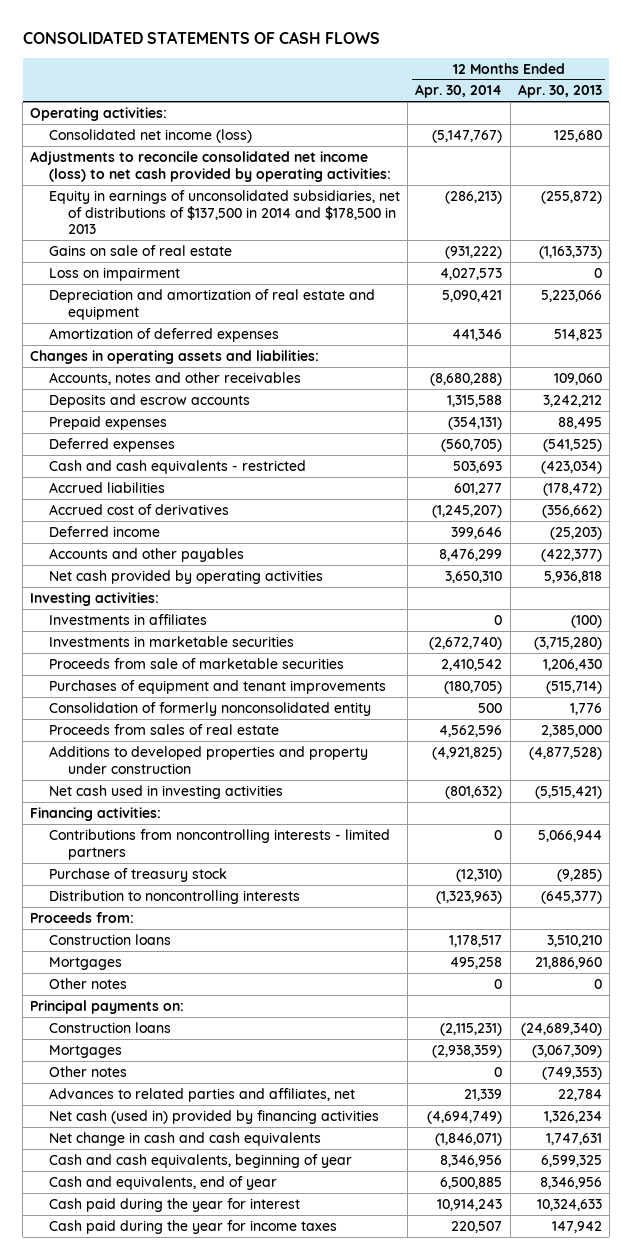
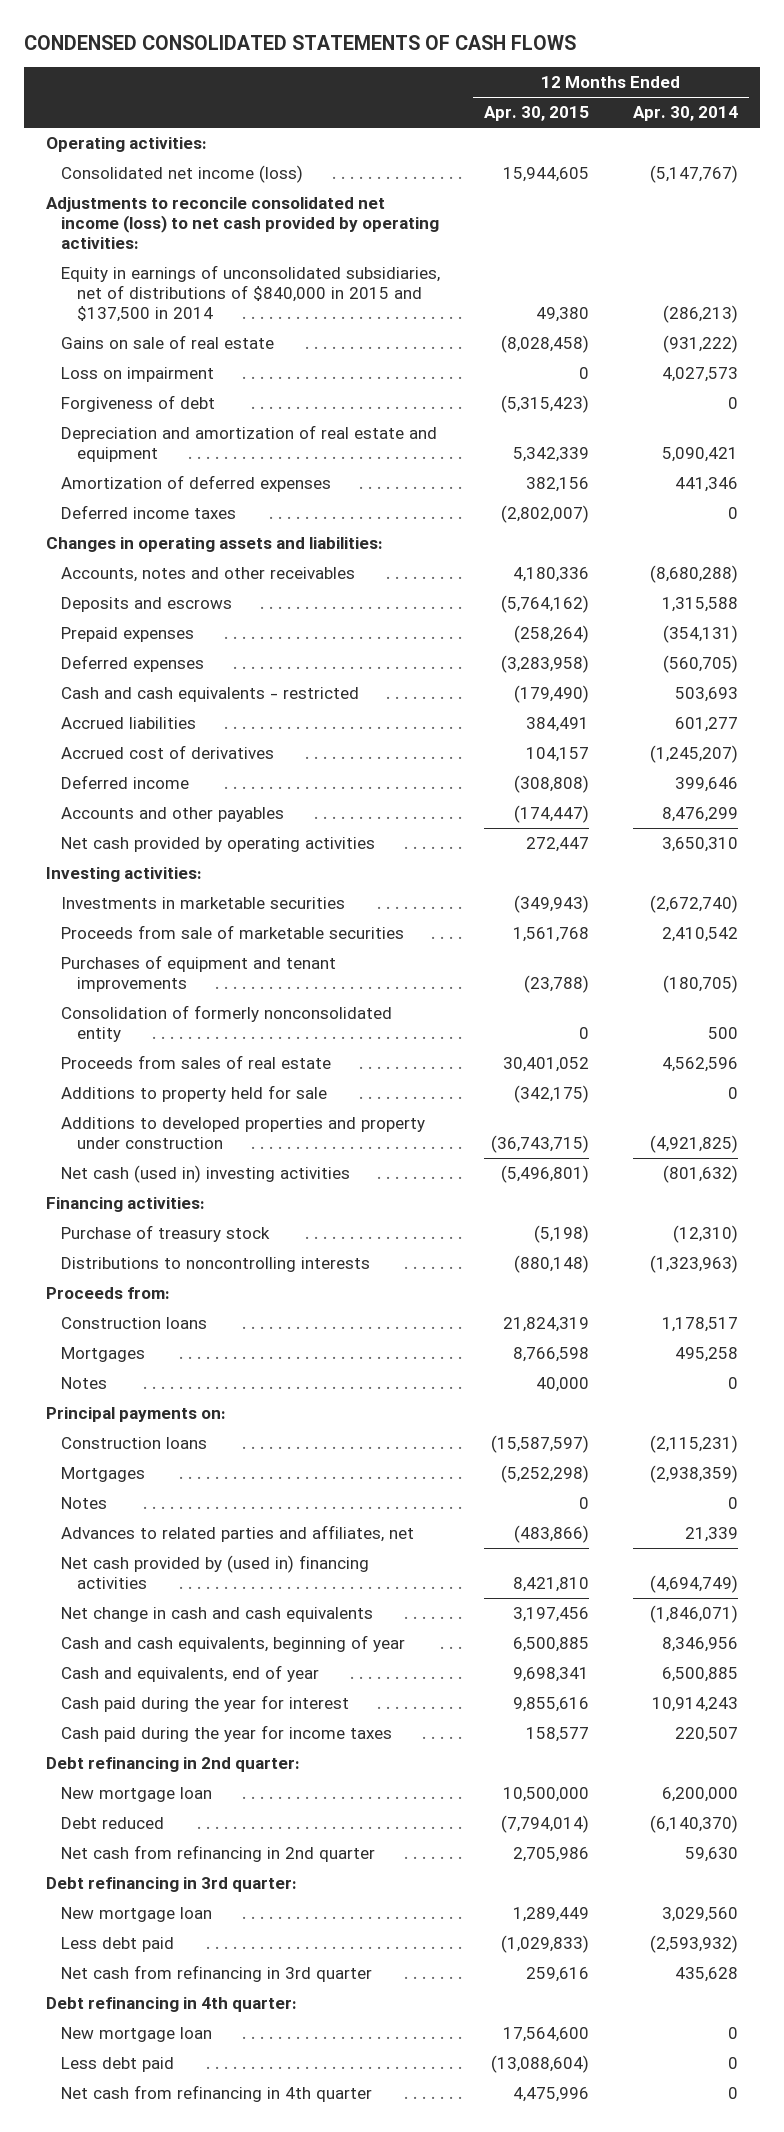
[22,31,380,45] CONSOLIDATED STATEMENTS OF CASH FLOWS -> [24,35,577,51] CONDENSED CONSOLIDATED STATEMENTS OF CASH FLOWS
[517,84,602,99] Apr. 30, 2013 -> none
none -> [484,106,590,122] Apr. 30, 2015
[49,189,401,235] Equity in earnings of unconsolidated subsidiaries, net of distributions of $137,500 in 2014 and $178,500 in 2013 -> [61,264,441,322] Equity in earnings of unconsolidated subsidiaries, net of distributions of $840,000 in 2015 and $137,500 in 2014
none -> [61,394,216,412] Forgiveness of debt
none -> [61,504,237,519] Deferred income taxes
[49,393,251,408] Deposits and escrow accounts -> [61,596,233,612] Deposits and escrows
[49,613,208,625] Investments in affiliates -> none
none -> [61,1084,328,1102] Additions to property held for sale
[49,784,284,799] Net cash used in investing activities -> [61,1164,351,1183] Net cash (used in) investing activities
[49,828,391,860] Contributions from noncontrolling interests - limited partners -> none
[49,889,301,904] Distribution to noncontrolling interests -> [61,1256,371,1272] Distributions to noncontrolling interests
[49,977,128,989] Other notes -> [61,1376,108,1389] Notes
[49,1065,128,1077] Other notes -> [61,1496,108,1509] Notes
[49,1109,380,1124] Net cash (used in) provided by financing activities -> [61,1554,370,1589] Net cash provided by (used in) financing activities
none -> [46,1756,301,1772] Debt refinancing in 2nd quarter:
none -> [61,1786,213,1802] New mortgage loan
none -> [61,1816,165,1829] Debt reduced
none -> [61,1844,376,1862] Net cash from refinancing in 2nd quarter
none -> [46,1876,298,1892] Debt refinancing in 3rd quarter:
none -> [61,1906,213,1922] New mortgage loan
none -> [61,1936,175,1952] Less debt paid
none -> [61,1964,373,1982] Net cash from refinancing in 3rd quarter
none -> [46,1996,298,2012] Debt refinancing in 4th quarter:
none -> [61,2026,213,2042] New mortgage loan
none -> [61,2056,175,2072] Less debt paid
none -> [61,2084,373,2102] Net cash from refinancing in 4th quarter

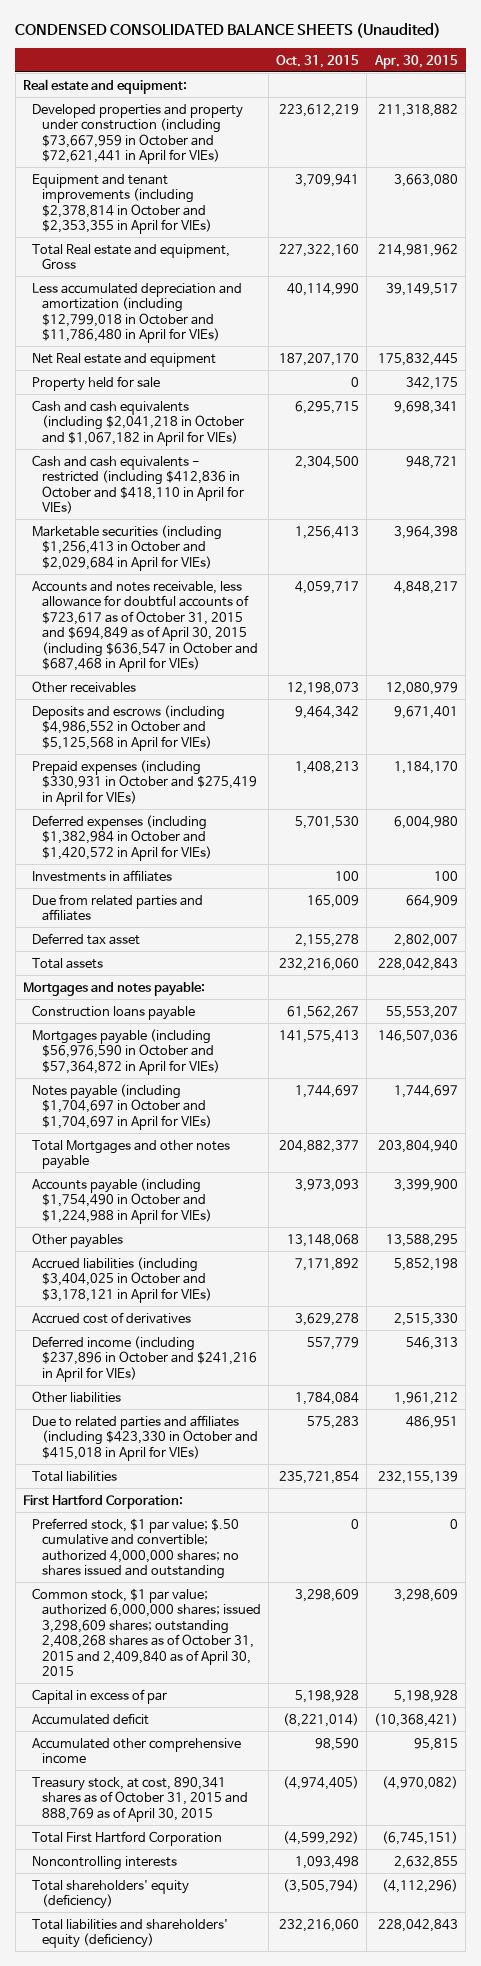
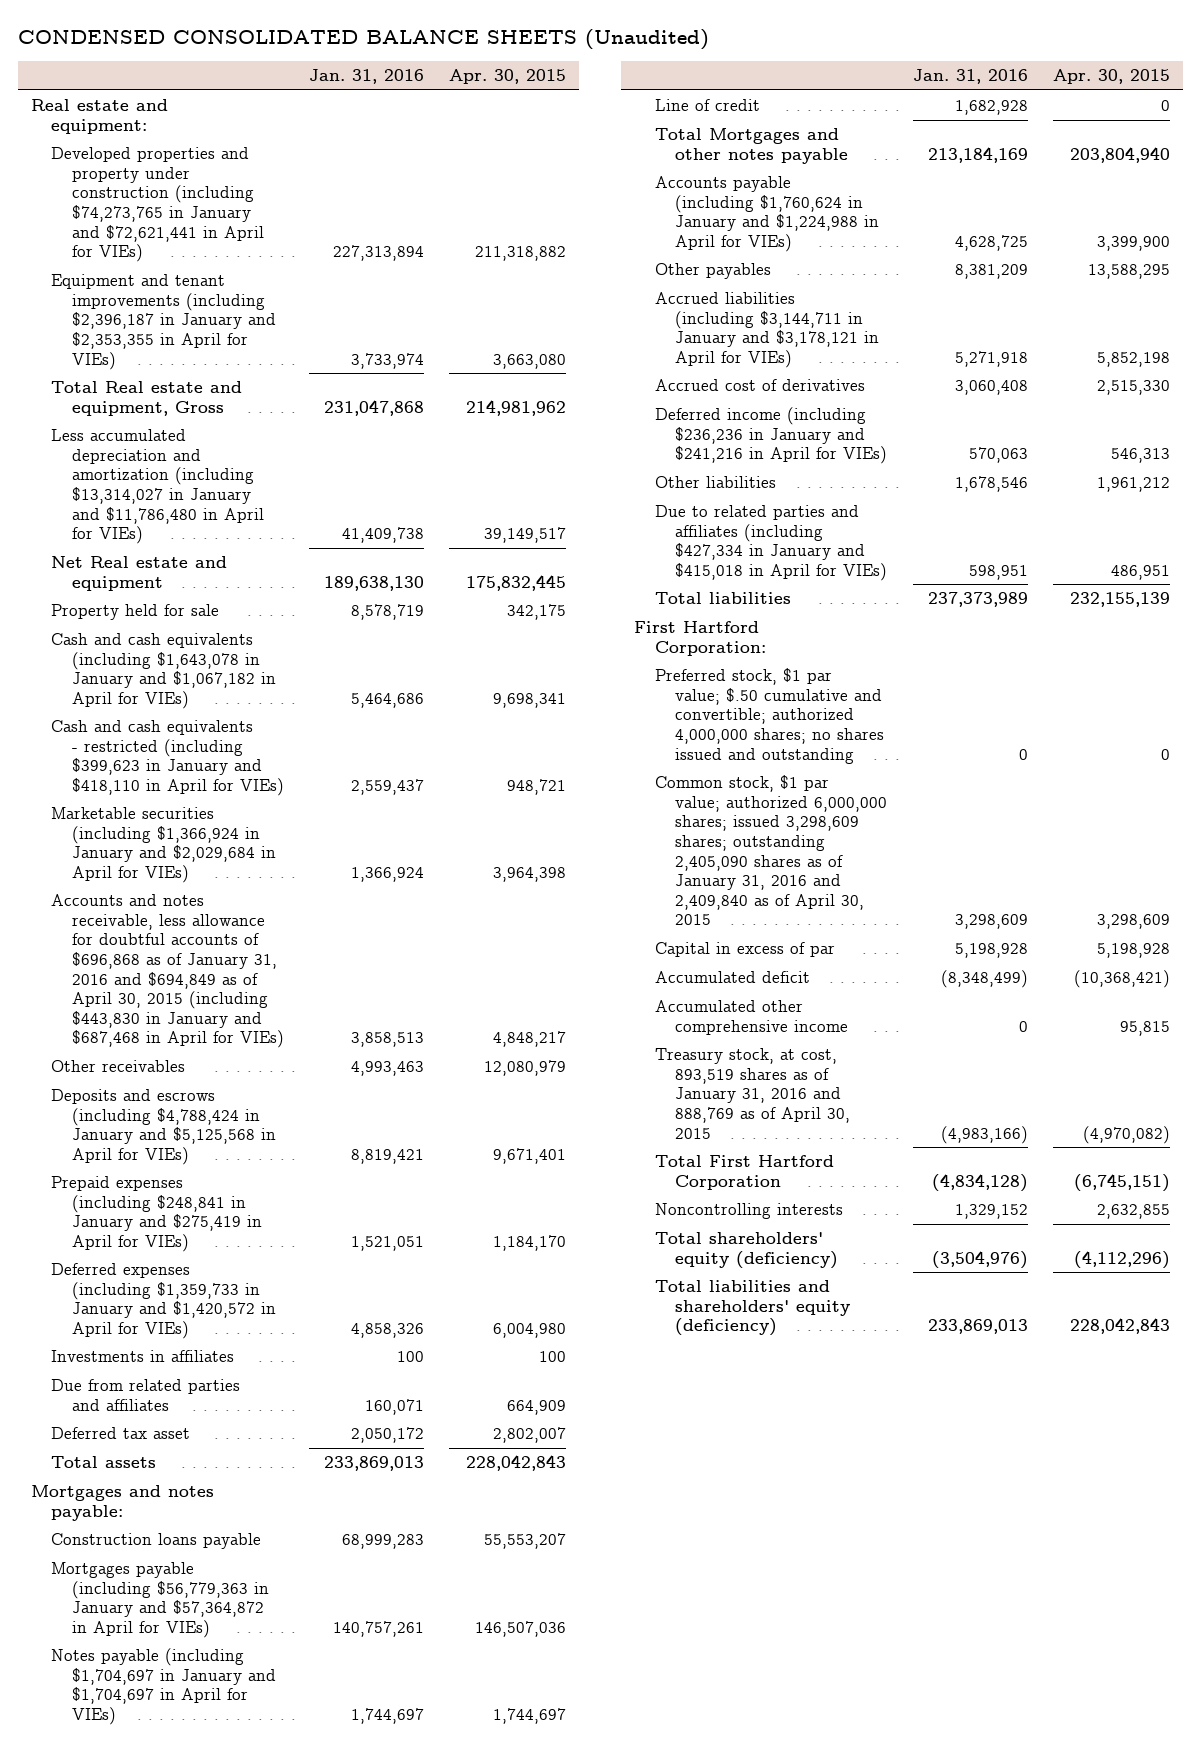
[276,54,360,68] Oct. 31, 2015 -> none
none -> [308,69,424,85] Jan. 31, 2016
[32,103,244,165] Developed properties and property under construction (including $73,667,959 in October and $72,621,441 in April for VIEs) -> [51,147,264,263] Developed properties and property under construction (including $74,273,765 in January and $72,621,441 in April for VIEs)
[32,173,213,235] Equipment and tenant improvements (including $2,378,814 in October and $2,353,355 in April for VIEs) -> [51,274,276,370] Equipment and tenant improvements (including $2,396,187 in January and $2,353,355 in April for VIEs)
[32,282,243,344] Less accumulated depreciation and amortization (including $12,799,018 in October and $11,786,480 in April for VIEs) -> [51,429,264,545] Less accumulated depreciation and amortization (including $13,314,027 in January and $11,786,480 in April for VIEs)
[32,399,245,446] Cash and cash equivalents (including $2,041,218 in October and $1,067,182 in April for VIEs) -> [51,633,276,710] Cash and cash equivalents (including $1,643,078 in January and $1,067,182 in April for VIEs)
[32,454,245,515] Cash and cash equivalents - restricted (including $412,836 in October and $418,110 in April for VIEs) -> [51,720,284,797] Cash and cash equivalents - restricted (including $399,623 in January and $418,110 in April for VIEs)
[32,524,223,571] Marketable securities (including $1,256,413 in October and $2,029,684 in April for VIEs) -> [51,807,276,884] Marketable securities (including $1,366,924 in January and $2,029,684 in April for VIEs)
[32,580,259,673] Accounts and notes receivable, less allowance for doubtful accounts of $723,617 as of October 31, 2015 and $694,849 as of April 30, 2015 (including $636,547 in October and $687,468 in April for VIEs) -> [51,894,284,1049] Accounts and notes receivable, less allowance for doubtful accounts of $696,868 as of January 31, 2016 and $694,849 as of April 30, 2015 (including $443,830 in January and $687,468 in April for VIEs)
[32,704,226,751] Deposits and escrows (including $4,986,552 in October and $5,125,568 in April for VIEs) -> [51,1089,276,1166] Deposits and escrows (including $4,788,424 in January and $5,125,568 in April for VIEs)
[32,759,258,806] Prepaid expenses (including $330,931 in October and $275,419 in April for VIEs) -> [51,1176,262,1253] Prepaid expenses (including $248,841 in January and $275,419 in April for VIEs)
[32,814,213,861] Deferred expenses (including $1,382,984 in October and $1,420,572 in April for VIEs) -> [51,1263,276,1340] Deferred expenses (including $1,359,733 in January and $1,420,572 in April for VIEs)
[32,1028,221,1075] Mortgages payable (including $56,976,590 in October and $57,364,872 in April for VIEs) -> [51,1562,269,1639] Mortgages payable (including $56,779,363 in January and $57,364,872 in April for VIEs)
[32,1083,213,1130] Notes payable (including $1,704,697 in October and $1,704,697 in April for VIEs) -> [51,1648,276,1726] Notes payable (including $1,704,697 in January and $1,704,697 in April for VIEs)
none -> [654,99,760,112] Line of credit
[32,1177,213,1224] Accounts payable (including $1,754,490 in October and $1,224,988 in April for VIEs) -> [654,176,880,253] Accounts payable (including $1,760,624 in January and $1,224,988 in April for VIEs)
[32,1256,213,1303] Accrued liabilities (including $3,404,025 in October and $3,178,121 in April for VIEs) -> [654,292,880,369] Accrued liabilities (including $3,144,711 in January and $3,178,121 in April for VIEs)
[32,1335,258,1382] Deferred income (including $237,896 in October and $241,216 in April for VIEs) -> [654,407,888,465] Deferred income (including $236,236 in January and $241,216 in April for VIEs)
[32,1414,259,1461] Due to related parties and affiliates (including $423,330 in October and $415,018 in April for VIEs) -> [654,505,888,582] Due to related parties and affiliates (including $427,334 in January and $415,018 in April for VIEs)
[32,1587,262,1677] Common stock, $1 par value; authorized 6,000,000 shares; issued 3,298,609 shares; outstanding 2,408,268 shares as of October 31, 2015 and 2,409,840 as of April 30, 2015 -> [654,775,888,926] Common stock, $1 par value; authorized 6,000,000 shares; issued 3,298,609 shares; outstanding 2,405,090 shares as of January 31, 2016 and 2,409,840 as of April 30, 2015
[32,1776,249,1822] Treasury stock, at cost, 890,341 shares as of October 31, 2015 and 888,769 as of April 30, 2015 -> [654,1048,851,1139] Treasury stock, at cost, 893,519 shares as of January 31, 2016 and 888,769 as of April 30, 2015

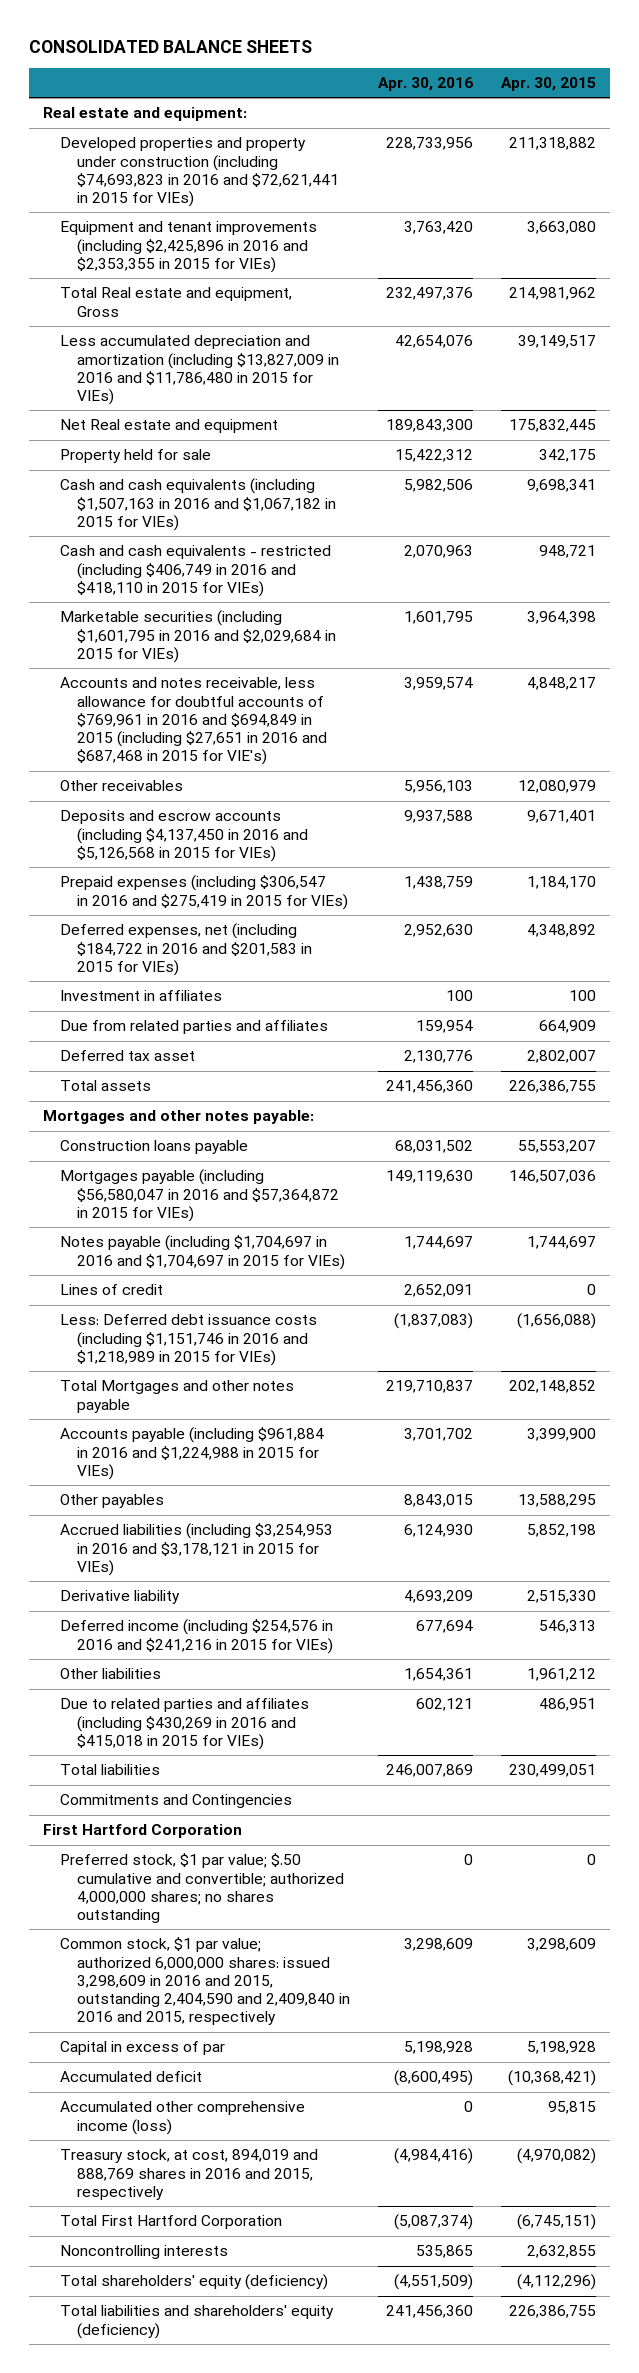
[17,29,709,51] CONDENSED CONSOLIDATED BALANCE SHEETS (Unaudited) -> [28,39,312,53] CONSOLIDATED BALANCE SHEETS
[308,69,424,85] Jan. 31, 2016 -> none
none -> [377,77,473,92] Apr. 30, 2016
[51,147,264,263] Developed properties and property under construction (including $74,273,765 in January and $72,621,441 in April for VIEs) -> [59,137,339,208] Developed properties and property under construction (including $74,693,823 in 2016 and $72,621,441 in 2015 for VIEs)
[51,274,276,370] Equipment and tenant improvements (including $2,396,187 in January and $2,353,355 in April for VIEs) -> [59,221,317,273] Equipment and tenant improvements (including $2,425,896 in 2016 and $2,353,355 in 2015 for VIEs)
[51,429,264,545] Less accumulated depreciation and amortization (including $13,314,027 in January and $11,786,480 in April for VIEs) -> [59,335,339,406] Less accumulated depreciation and amortization (including $13,827,009 in 2016 and $11,786,480 in 2015 for VIEs)
[51,633,276,710] Cash and cash equivalents (including $1,643,078 in January and $1,067,182 in April for VIEs) -> [59,478,336,531] Cash and cash equivalents (including $1,507,163 in 2016 and $1,067,182 in 2015 for VIEs)
[51,720,284,797] Cash and cash equivalents - restricted (including $399,623 in January and $418,110 in April for VIEs) -> [59,545,331,597] Cash and cash equivalents - restricted (including $406,749 in 2016 and $418,110 in 2015 for VIEs)
[51,807,276,884] Marketable securities (including $1,366,924 in January and $2,029,684 in April for VIEs) -> [59,610,336,663] Marketable securities (including $1,601,795 in 2016 and $2,029,684 in 2015 for VIEs)
[51,894,284,1049] Accounts and notes receivable, less allowance for doubtful accounts of $696,868 as of January 31, 2016 and $694,849 as of April 30, 2015 (including $443,830 in January and $687,468 in April for VIEs) -> [59,677,327,766] Accounts and notes receivable, less allowance for doubtful accounts of $769,961 in 2016 and $694,849 in 2015 (including $27,651 in 2016 and $687,468 in 2015 for VIE's)
[51,1089,276,1166] Deposits and escrows (including $4,788,424 in January and $5,125,568 in April for VIEs) -> [59,810,308,862] Deposits and escrow accounts (including $4,137,450 in 2016 and $5,126,568 in 2015 for VIEs)
[51,1176,262,1253] Prepaid expenses (including $248,841 in January and $275,419 in April for VIEs) -> [59,875,348,910] Prepaid expenses (including $306,547 in 2016 and $275,419 in 2015 for VIEs)
[51,1263,276,1340] Deferred expenses (including $1,359,733 in January and $1,420,572 in April for VIEs) -> [59,923,312,976] Deferred expenses, net (including $184,722 in 2016 and $201,583 in 2015 for VIEs)
[493,1323,567,1339] 6,004,980 -> [526,924,596,938] 4,348,892
[51,1350,235,1363] Investments in affiliates -> [59,990,222,1002] Investment in affiliates
[466,1455,567,1472] 228,042,843 -> [508,1080,596,1094] 226,386,755
[30,1485,214,1521] Mortgages and notes payable: -> [42,1110,314,1125] Mortgages and other notes payable:
[51,1562,269,1639] Mortgages payable (including $56,779,363 in January and $57,364,872 in April for VIEs) -> [59,1169,339,1222] Mortgages payable (including $56,580,047 in 2016 and $57,364,872 in 2015 for VIEs)
[51,1648,276,1726] Notes payable (including $1,704,697 in January and $1,704,697 in April for VIEs) -> [59,1235,345,1270] Notes payable (including $1,704,697 in 2016 and $1,704,697 in 2015 for VIEs)
[654,99,760,112] Line of credit -> [59,1284,163,1296] Lines of credit
none -> [59,1314,317,1366] Less: Deferred debt issuance costs (including $1,151,746 in 2016 and $1,218,989 in 2015 for VIEs)
[1069,146,1170,163] 203,804,940 -> [508,1380,596,1394] 202,148,852
[654,176,880,253] Accounts payable (including $1,760,624 in January and $1,224,988 in April for VIEs) -> [59,1427,324,1480] Accounts payable (including $961,884 in 2016 and $1,224,988 in 2015 for VIEs)
[654,292,880,369] Accrued liabilities (including $3,144,711 in January and $3,178,121 in April for VIEs) -> [59,1523,333,1576] Accrued liabilities (including $3,254,953 in 2016 and $3,178,121 in 2015 for VIEs)
[654,379,865,392] Accrued cost of derivatives -> [59,1590,180,1605] Derivative liability
[654,407,888,465] Deferred income (including $236,236 in January and $241,216 in April for VIEs) -> [59,1619,333,1654] Deferred income (including $254,576 in 2016 and $241,216 in 2015 for VIEs)
[654,505,888,582] Due to related parties and affiliates (including $427,334 in January and $415,018 in April for VIEs) -> [59,1698,309,1750] Due to related parties and affiliates (including $430,269 in 2016 and $415,018 in 2015 for VIEs)
[1069,592,1170,608] 232,155,139 -> [508,1764,596,1778] 230,499,051
none -> [59,1794,292,1809] Commitments and Contingencies
[634,621,766,656] First Hartford Corporation: -> [42,1824,242,1839] First Hartford Corporation
[654,668,885,764] Preferred stock, $1 par value; $.50 cumulative and convertible; authorized 4,000,000 shares; no shares issued and outstanding -> [59,1853,344,1924] Preferred stock, $1 par value; $.50 cumulative and convertible; authorized 4,000,000 shares; no shares outstanding
[654,775,888,926] Common stock, $1 par value; authorized 6,000,000 shares; issued 3,298,609 shares; outstanding 2,405,090 shares as of January 31, 2016 and 2,409,840 as of April 30, 2015 -> [59,1937,350,2026] Common stock, $1 par value; authorized 6,000,000 shares: issued 3,298,609 in 2016 and 2015, outstanding 2,404,590 and 2,409,840 in 2016 and 2015, respectively
[654,1000,849,1035] Accumulated other comprehensive income -> [59,2101,305,2135] Accumulated other comprehensive income (loss)
[654,1048,851,1139] Treasury stock, at cost, 893,519 shares as of January 31, 2016 and 888,769 as of April 30, 2015 -> [59,2149,318,2200] Treasury stock, at cost, 894,019 and 888,769 shares in 2016 and 2015, respectively
[1069,1318,1170,1335] 228,042,843 -> [508,2305,596,2319] 226,386,755

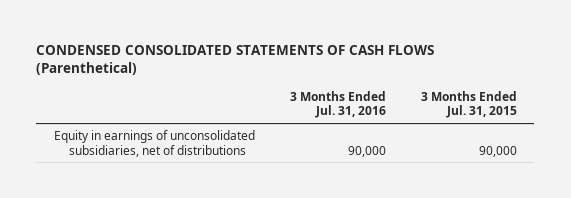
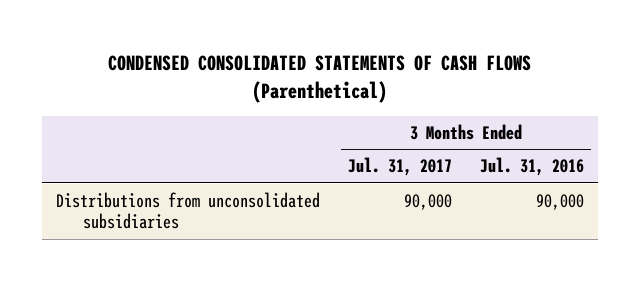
[420,90,517,119] 3 Months Ended Jul. 31, 2015 -> none
none -> [348,157,453,177] Jul. 31, 2017
[53,130,255,157] Equity in earnings of unconsolidated subsidiaries, net of distributions -> [56,192,321,229] Distributions from unconsolidated subsidiaries

